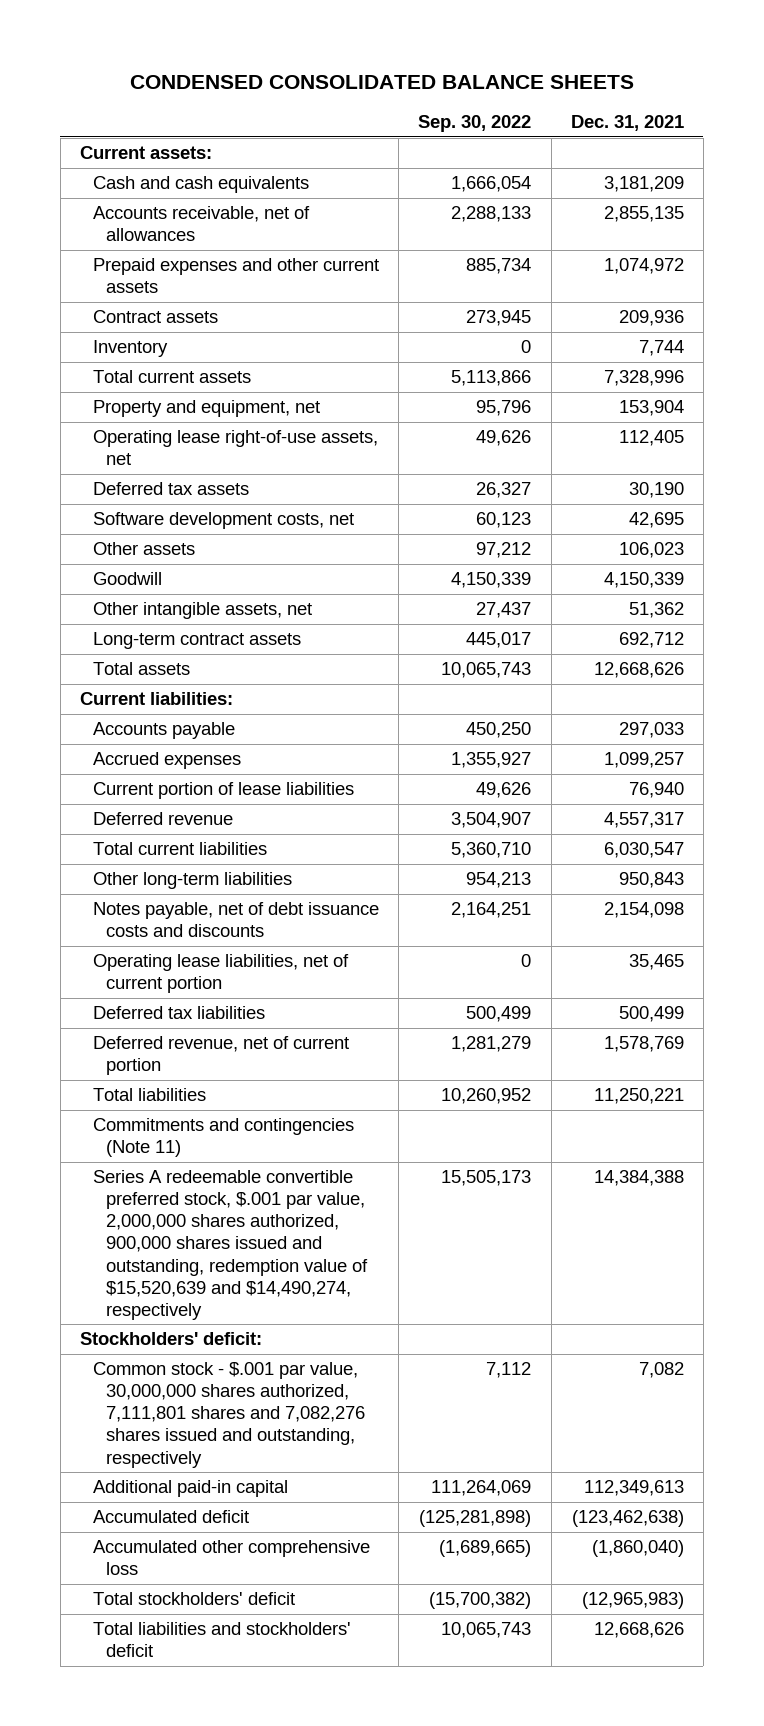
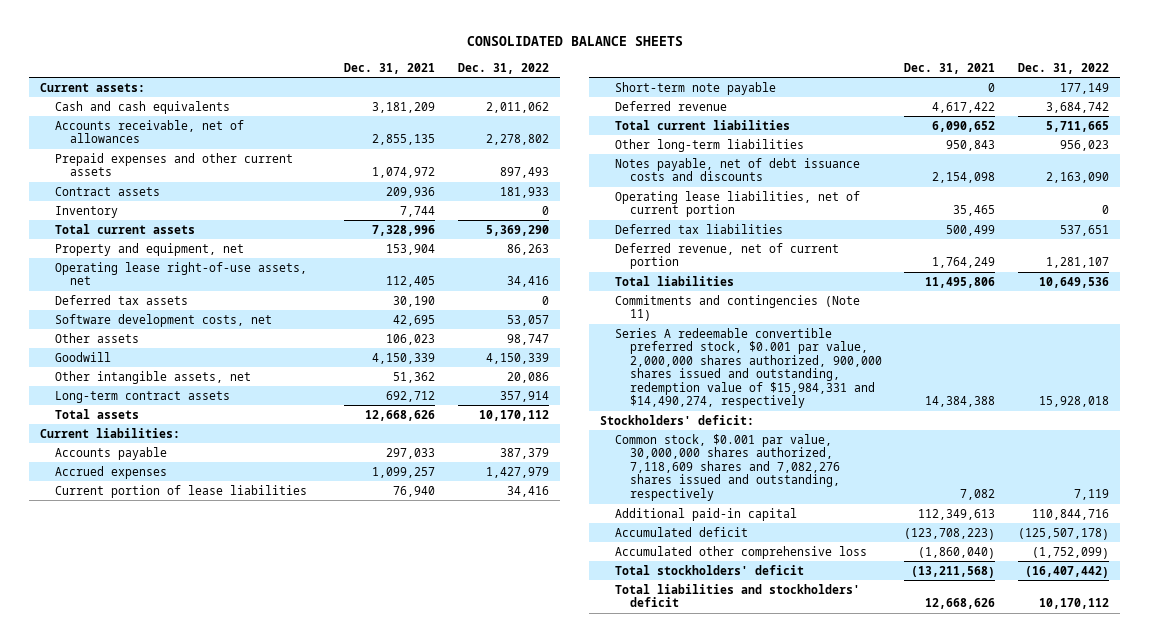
[129,74,634,89] CONDENSED CONSOLIDATED BALANCE SHEETS -> [466,36,683,47] CONSOLIDATED BALANCE SHEETS
[418,115,532,133] Sep. 30, 2022 -> none
none -> [457,62,549,74] Dec. 31, 2022
none -> [614,81,776,95] Short-term note payable
[603,812,684,829] 4,557,317 -> [932,101,996,113] 4,617,422
[603,842,684,859] 6,030,547 -> [932,120,996,132] 6,090,652
[603,1036,684,1053] 1,578,769 -> [932,257,996,269] 1,764,249
[593,1088,684,1105] 11,250,221 -> [925,276,996,288] 11,495,806
[93,1170,369,1320] Series A redeemable convertible preferred stock, $.001 par value, 2,000,000 shares authorized, 900,000 shares issued and outstanding, redemption value of $15,520,639 and $14,490,274, respectively -> [614,327,882,409] Series A redeemable convertible preferred stock, $0.001 par value, 2,000,000 shares authorized, 900,000 shares issued and outstanding, redemption value of $15,984,331 and $14,490,274, respectively
[93,1362,366,1468] Common stock - $.001 par value, 30,000,000 shares authorized, 7,111,801 shares and 7,082,276 shares issued and outstanding, respectively -> [614,433,840,501] Common stock, $0.001 par value, 30,000,000 shares authorized, 7,118,609 shares and 7,082,276 shares issued and outstanding, respectively
[571,1510,684,1528] (123,462,638) -> [904,527,996,540] (123,708,223)
[581,1592,684,1610] (12,965,983) -> [911,565,996,578] (13,211,568)

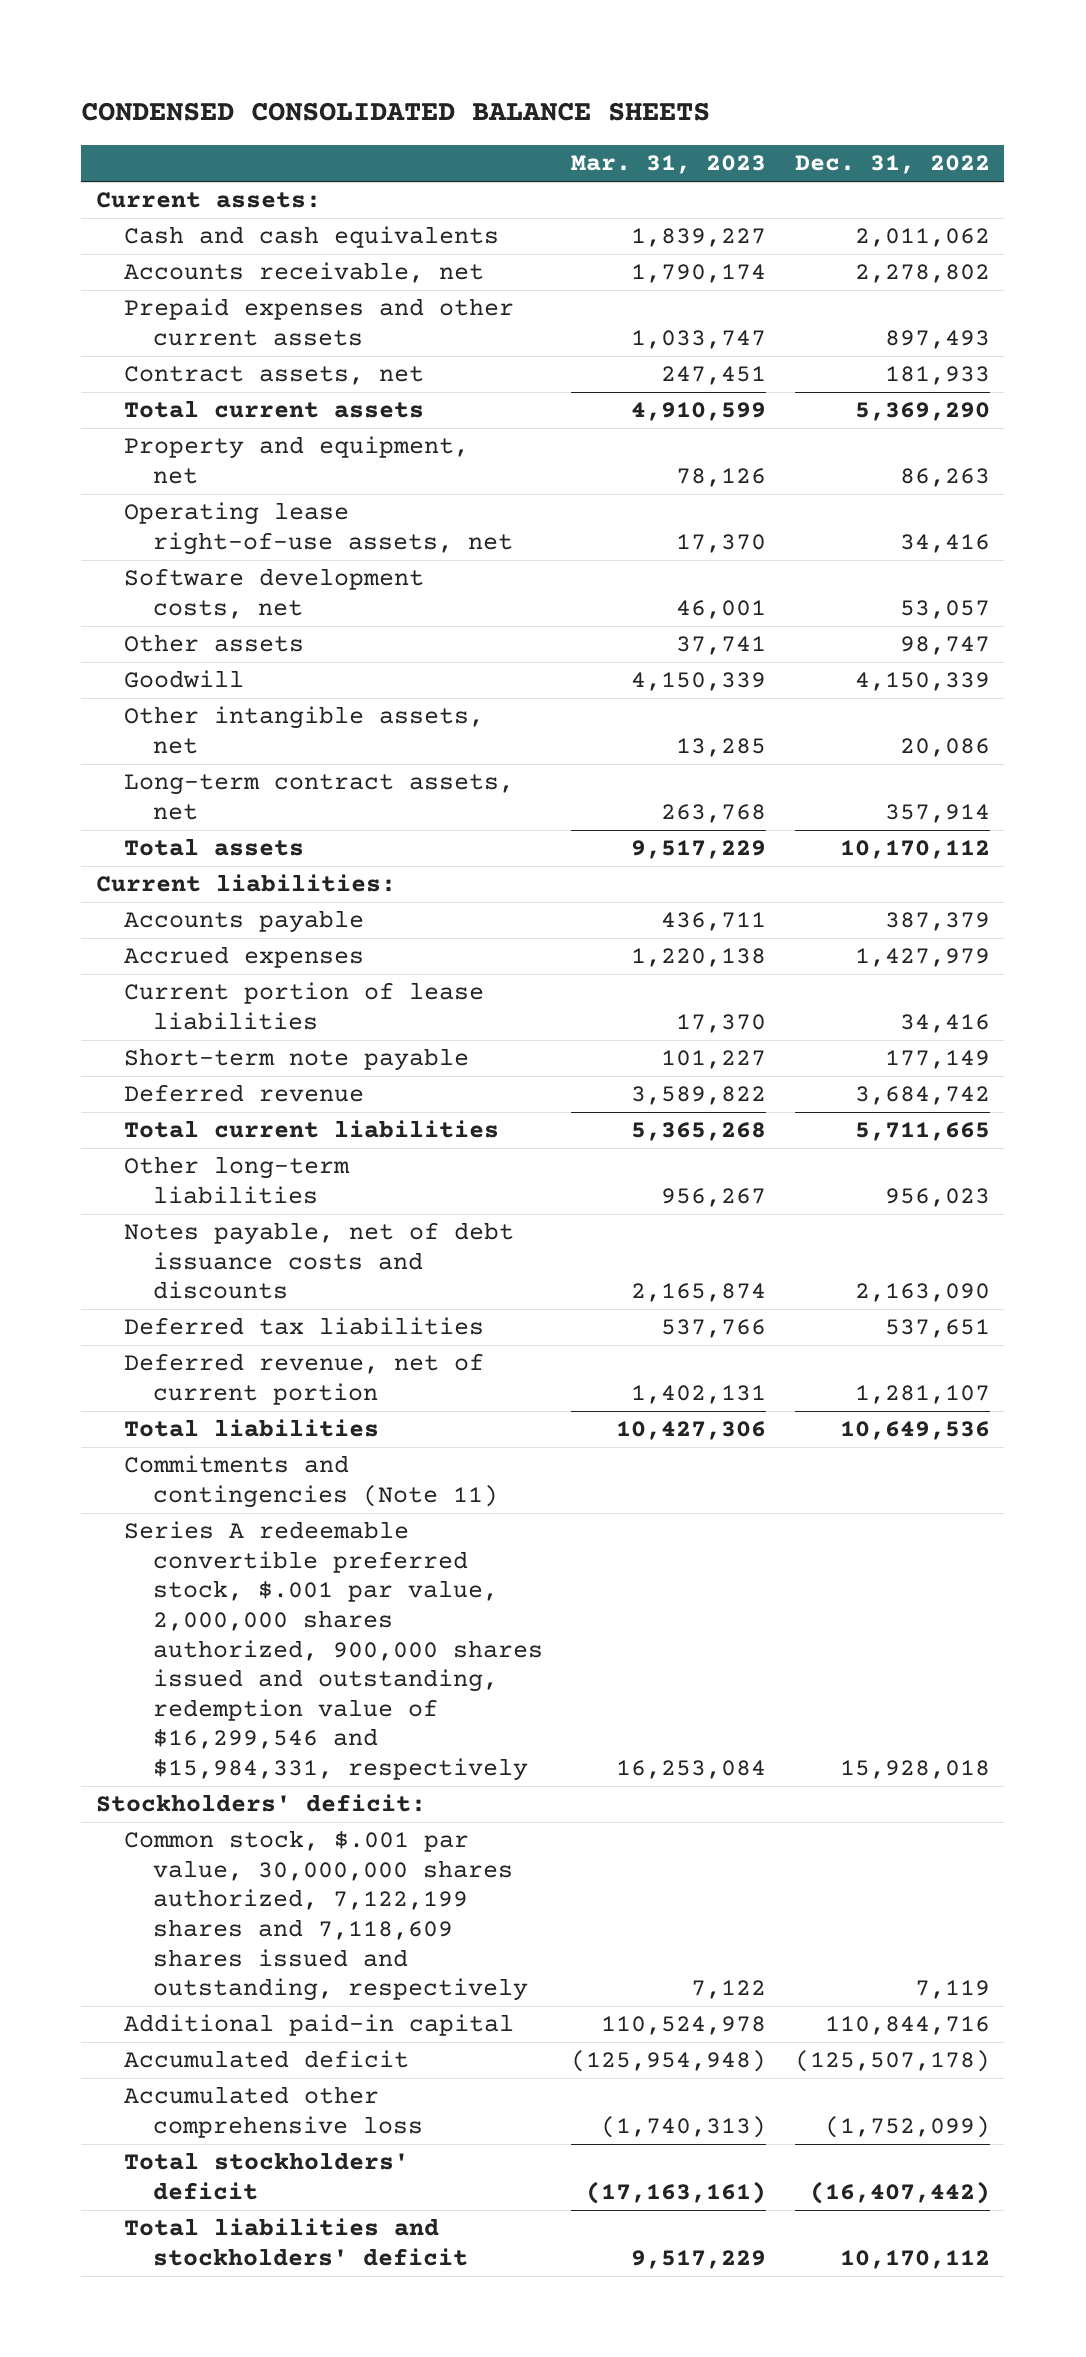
[466,36,683,47] CONSOLIDATED BALANCE SHEETS -> [81,102,711,122] CONDENSED CONSOLIDATED BALANCE SHEETS
[344,62,436,74] Dec. 31, 2021 -> none
none -> [571,155,767,175] Mar. 31, 2023
[54,119,244,144] Accounts receivable, net of allowances -> [124,262,485,284] Accounts receivable, net
[54,205,118,218] Inventory -> none
[54,186,160,196] Contract assets -> [124,366,425,386] Contract assets, net
[54,294,188,305] Deferred tax assets -> none
[54,390,230,403] Long-term contract assets -> [124,774,515,820] Long-term contract assets, net
[614,190,860,218] Operating lease liabilities, net of current portion -> none
[614,327,882,409] Series A redeemable convertible preferred stock, $0.001 par value, 2,000,000 shares authorized, 900,000 shares issued and outstanding, redemption value of $15,984,331 and $14,490,274, respectively -> [124,1521,543,1781] Series A redeemable convertible preferred stock, $.001 par value, 2,000,000 shares authorized, 900,000 shares issued and outstanding, redemption value of $16,299,546 and $15,984,331, respectively
[614,433,840,501] Common stock, $0.001 par value, 30,000,000 shares authorized, 7,118,609 shares and 7,082,276 shares issued and outstanding, respectively -> [124,1830,528,2002] Common stock, $.001 par value, 30,000,000 shares authorized, 7,122,199 shares and 7,118,609 shares issued and outstanding, respectively

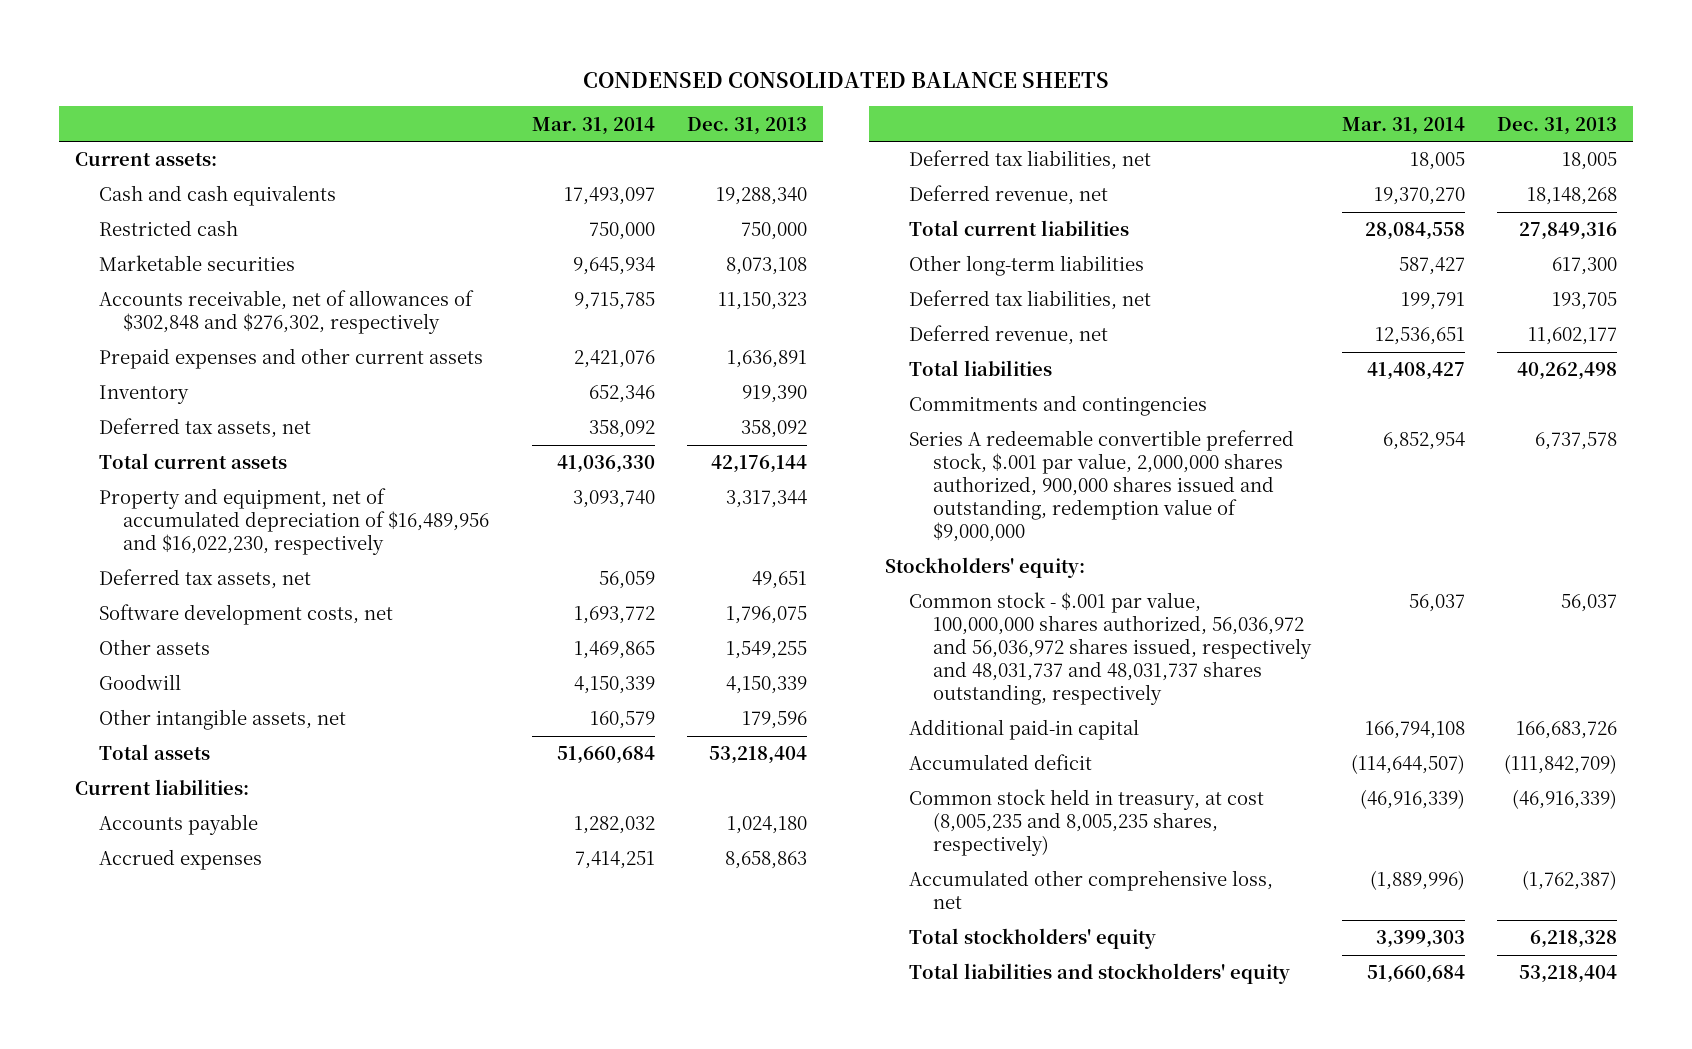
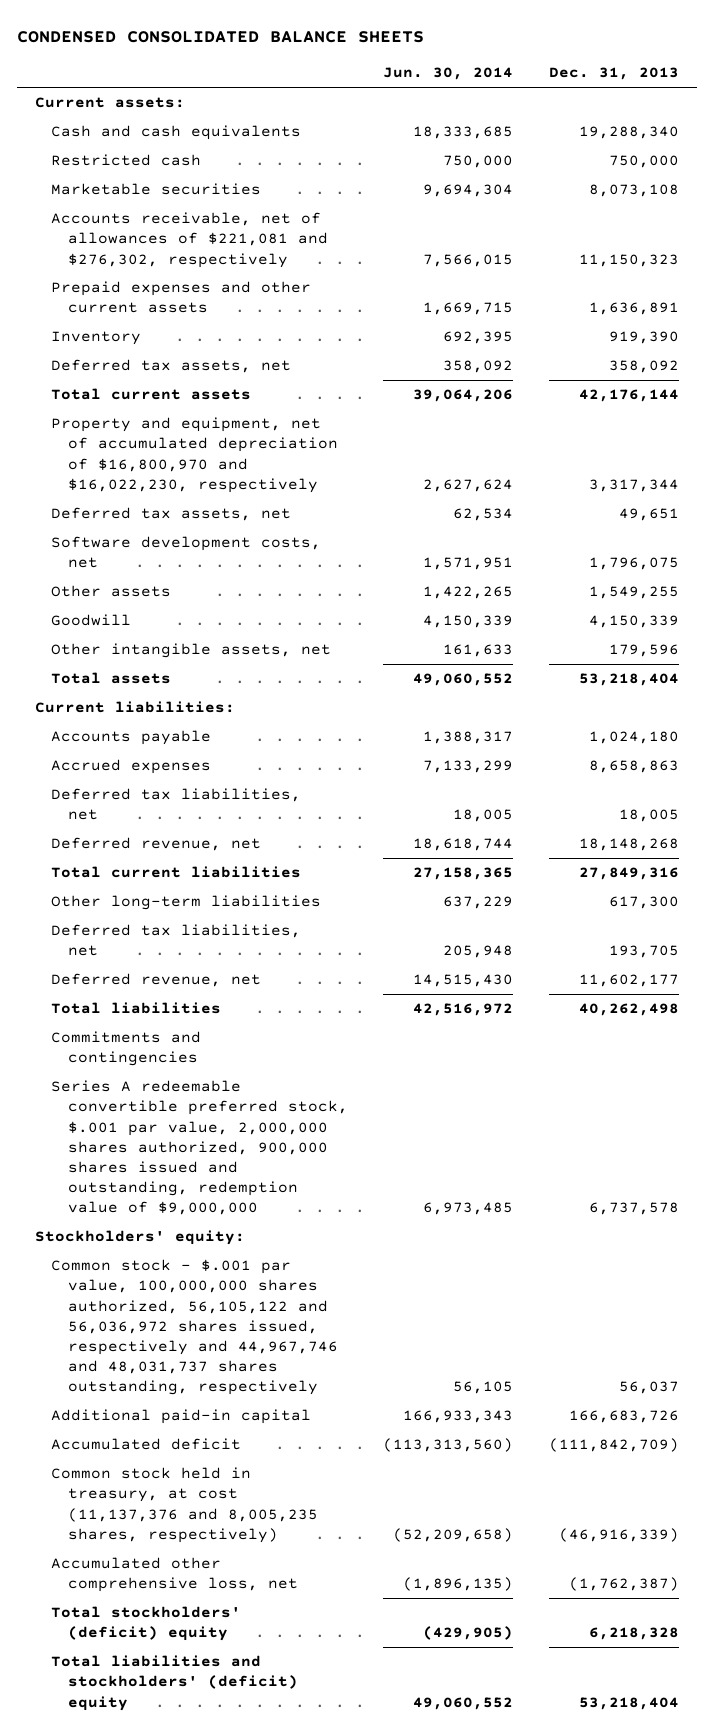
[532,116,656,135] Mar. 31, 2014 -> none
none -> [383,67,514,81] Jun. 30, 2014
[98,290,474,335] Accounts receivable, net of allowances of $302,848 and $276,302, respectively -> [51,212,328,268] Accounts receivable, net of allowances of $221,081 and $276,302, respectively
[98,488,489,556] Property and equipment, net of accumulated depreciation of $16,489,956 and $16,022,230, respectively -> [51,417,338,493] Property and equipment, net of accumulated depreciation of $16,800,970 and $16,022,230, respectively
[908,592,1312,705] Common stock - $.001 par value, 100,000,000 shares authorized, 56,036,972 and 56,036,972 shares issued, respectively and 48,031,737 and 48,031,737 shares outstanding, respectively -> [51,1259,338,1396] Common stock - $.001 par value, 100,000,000 shares authorized, 56,105,122 and 56,036,972 shares issued, respectively and 44,967,746 and 48,031,737 shares outstanding, respectively
[908,789,1264,857] Common stock held in treasury, at cost (8,005,235 and 8,005,235 shares, respectively) -> [51,1467,318,1543] Common stock held in treasury, at cost (11,137,376 and 8,005,235 shares, respectively)
[908,928,1156,950] Total stockholders' equity -> [51,1606,242,1642] Total stockholders' (deficit) equity
[908,963,1290,985] Total liabilities and stockholders' equity -> [51,1655,298,1711] Total liabilities and stockholders' (deficit) equity

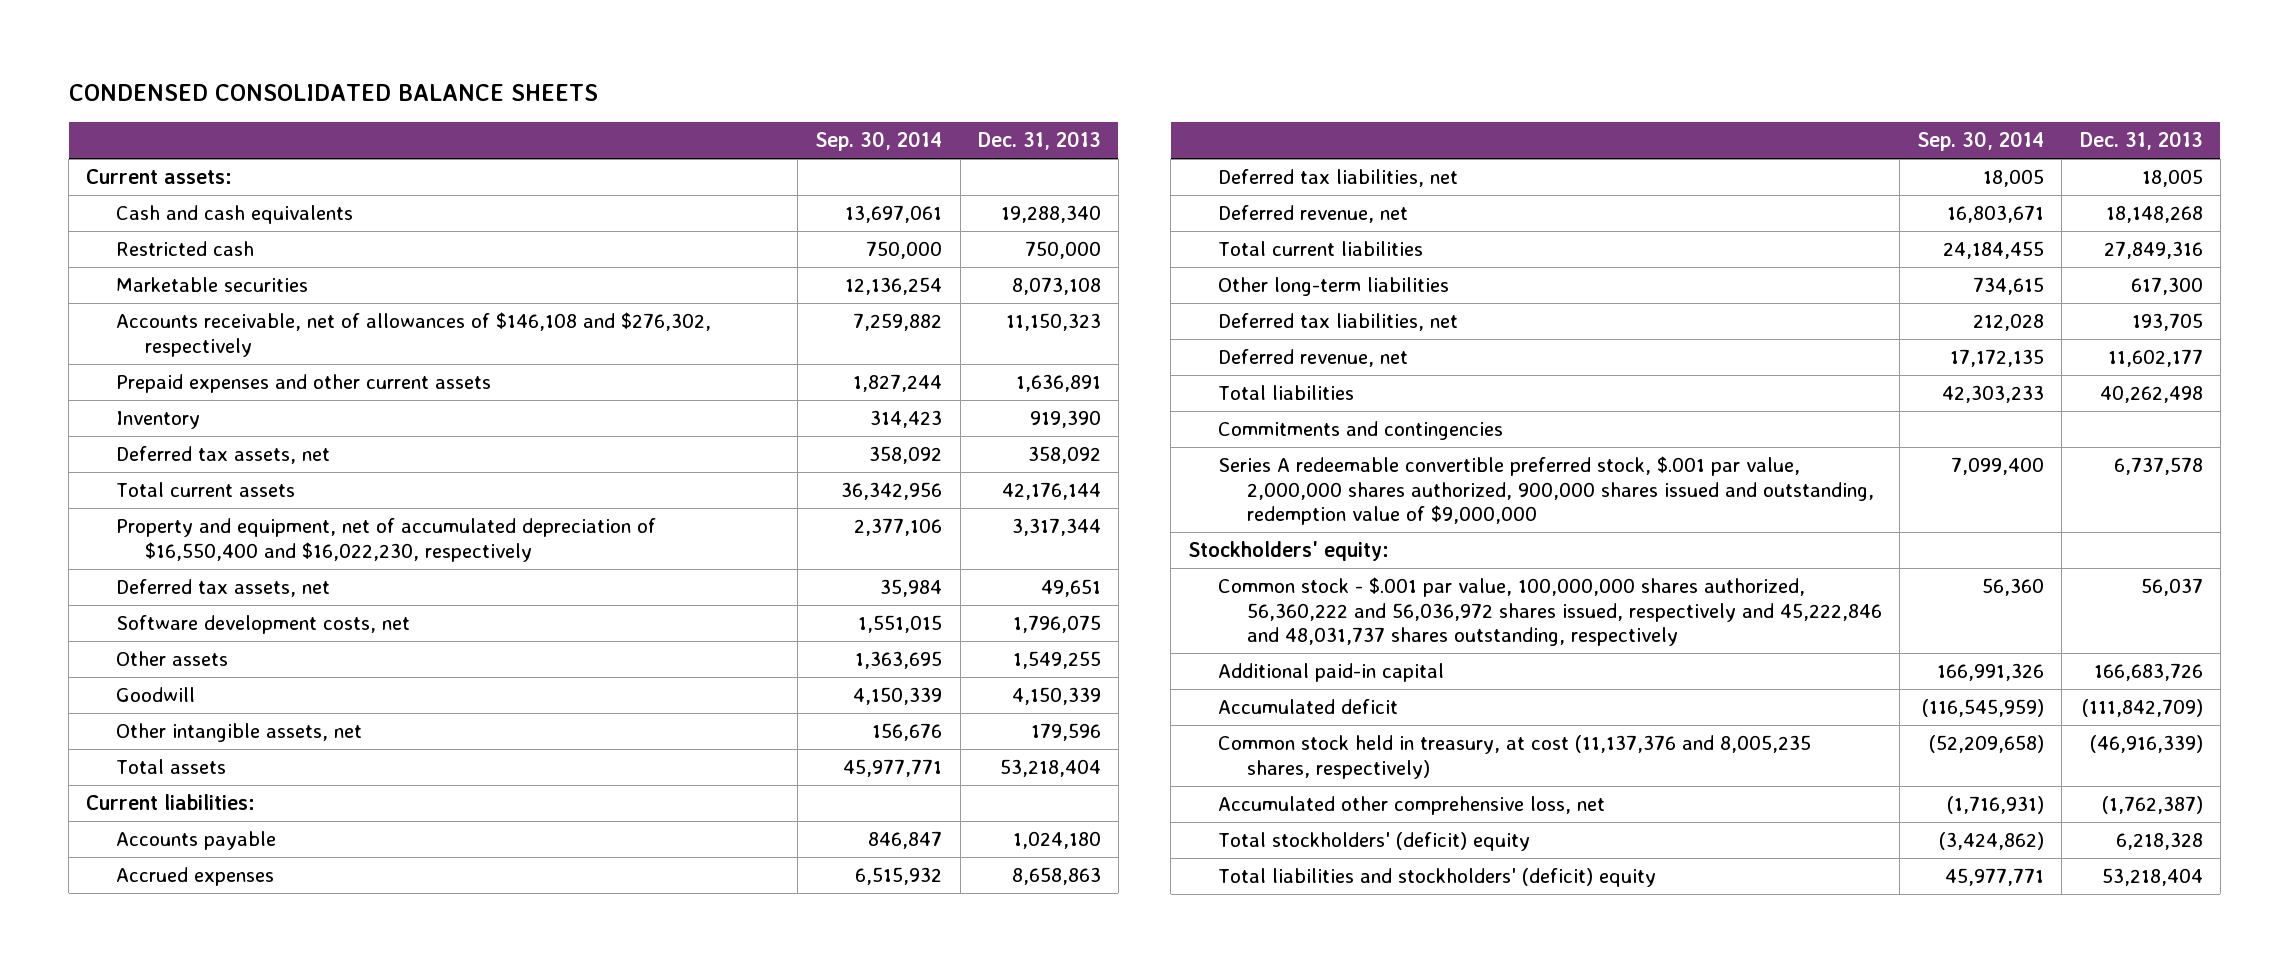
[383,67,514,81] Jun. 30, 2014 -> none
none -> [815,131,943,152] Sep. 30, 2014
[51,212,328,268] Accounts receivable, net of allowances of $221,081 and $276,302, respectively -> [115,312,711,357] Accounts receivable, net of allowances of $146,108 and $276,302, respectively
[51,417,338,493] Property and equipment, net of accumulated depreciation of $16,800,970 and $16,022,230, respectively -> [115,518,656,562] Property and equipment, net of accumulated depreciation of $16,550,400 and $16,022,230, respectively
[51,1259,338,1396] Common stock - $.001 par value, 100,000,000 shares authorized, 56,105,122 and 56,036,972 shares issued, respectively and 44,967,746 and 48,031,737 shares outstanding, respectively -> [1217,577,1882,646] Common stock - $.001 par value, 100,000,000 shares authorized, 56,360,222 and 56,036,972 shares issued, respectively and 45,222,846 and 48,031,737 shares outstanding, respectively

